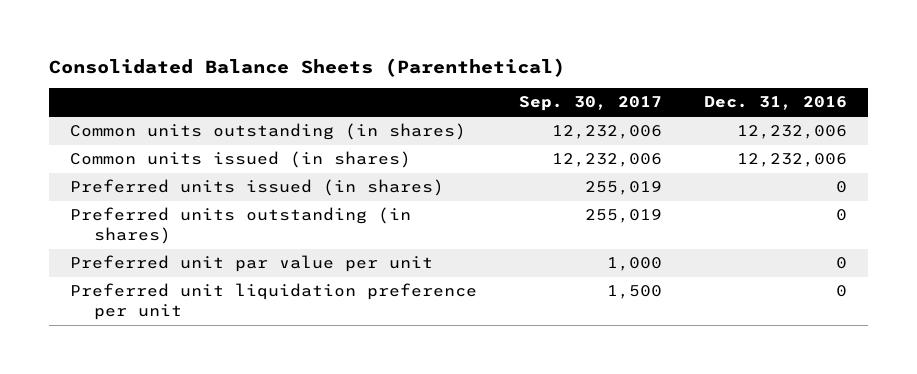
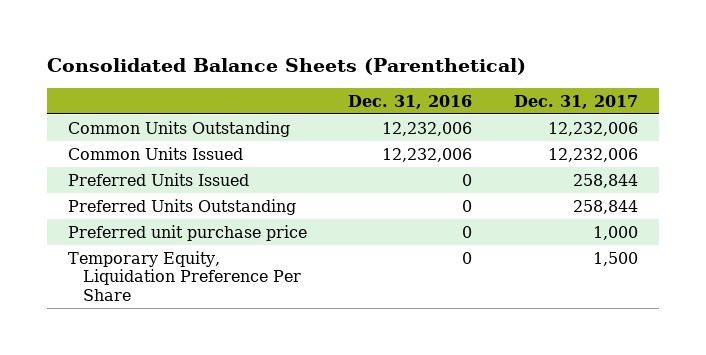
[518,96,662,112] Sep. 30, 2017 -> none
none -> [513,94,638,109] Dec. 31, 2017
[69,123,466,141] Common units outstanding (in shares) -> [67,120,290,137] Common Units Outstanding
[69,151,411,169] Common units issued (in shares) -> [67,146,243,160] Common Units Issued
[69,179,444,197] Preferred units issued (in shares) -> [67,172,249,186] Preferred Units Issued
[69,207,411,245] Preferred units outstanding (in shares) -> [67,198,296,215] Preferred Units Outstanding
[69,255,433,273] Preferred unit par value per unit -> [67,224,307,241] Preferred unit purchase price
[69,283,477,321] Preferred unit liquidation preference per unit -> [67,250,301,302] Temporary Equity, Liquidation Preference Per Share

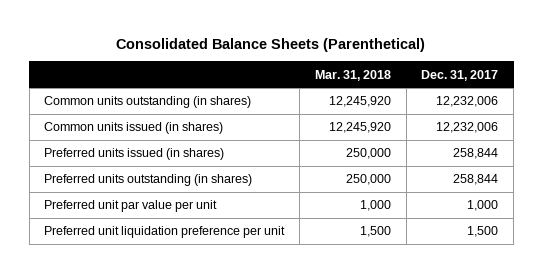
[348,94,473,109] Dec. 31, 2016 -> none
none -> [314,69,391,81] Mar. 31, 2018
[67,120,290,137] Common Units Outstanding -> [44,96,252,109] Common units outstanding (in shares)
[67,146,243,160] Common Units Issued -> [44,122,224,135] Common units issued (in shares)
[67,172,249,186] Preferred Units Issued -> [44,148,225,161] Preferred units issued (in shares)
[67,198,296,215] Preferred Units Outstanding -> [44,174,253,187] Preferred units outstanding (in shares)
[67,224,307,241] Preferred unit purchase price -> [44,200,218,213] Preferred unit par value per unit
[67,250,301,302] Temporary Equity, Liquidation Preference Per Share -> [44,226,286,239] Preferred unit liquidation preference per unit

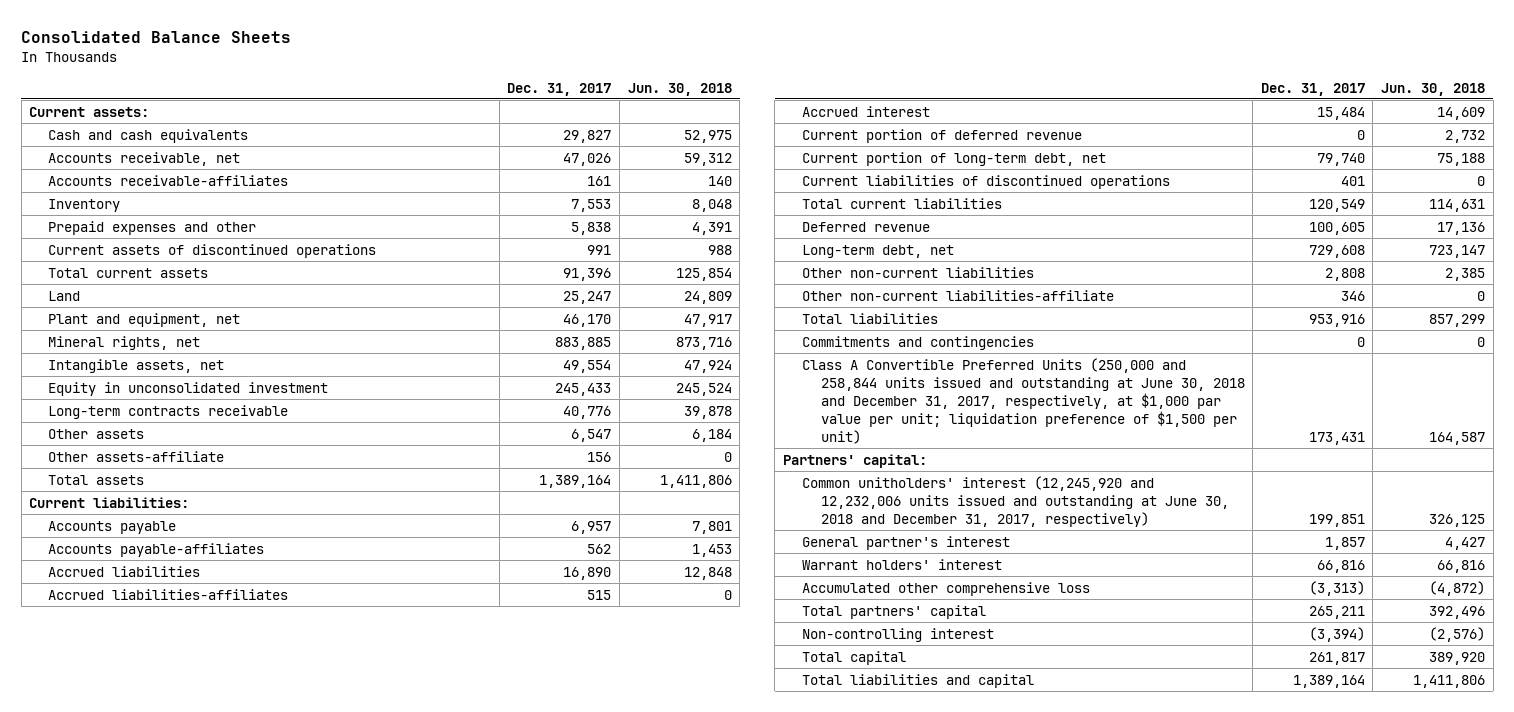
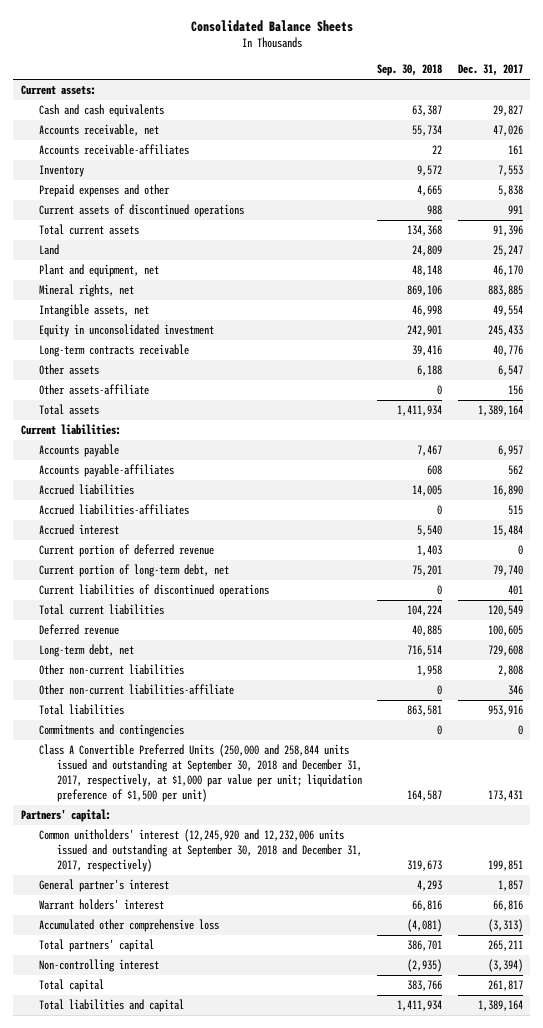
[627,82,732,96] Jun. 30, 2018 -> none
none -> [377,64,443,77] Sep. 30, 2018
[801,357,1245,444] Class A Convertible Preferred Units (250,000 and 258,844 units issued and outstanding at June 30, 2018 and December 31, 2017, respectively, at $1,000 par value per unit; liquidation preference of $1,500 per unit) -> [38,744,363,803] Class A Convertible Preferred Units (250,000 and 258,844 units issued and outstanding at September 30, 2018 and December 31, 2017, respectively, at $1,000 par value per unit; liquidation preference of $1,500 per unit)
[801,475,1229,527] Common unitholders' interest (12,245,920 and 12,232,006 units issued and outstanding at June 30, 2018 and December 31, 2017, respectively) -> [38,829,363,873] Common unitholders' interest (12,245,920 and 12,232,006 units issued and outstanding at September 30, 2018 and December 31, 2017, respectively)

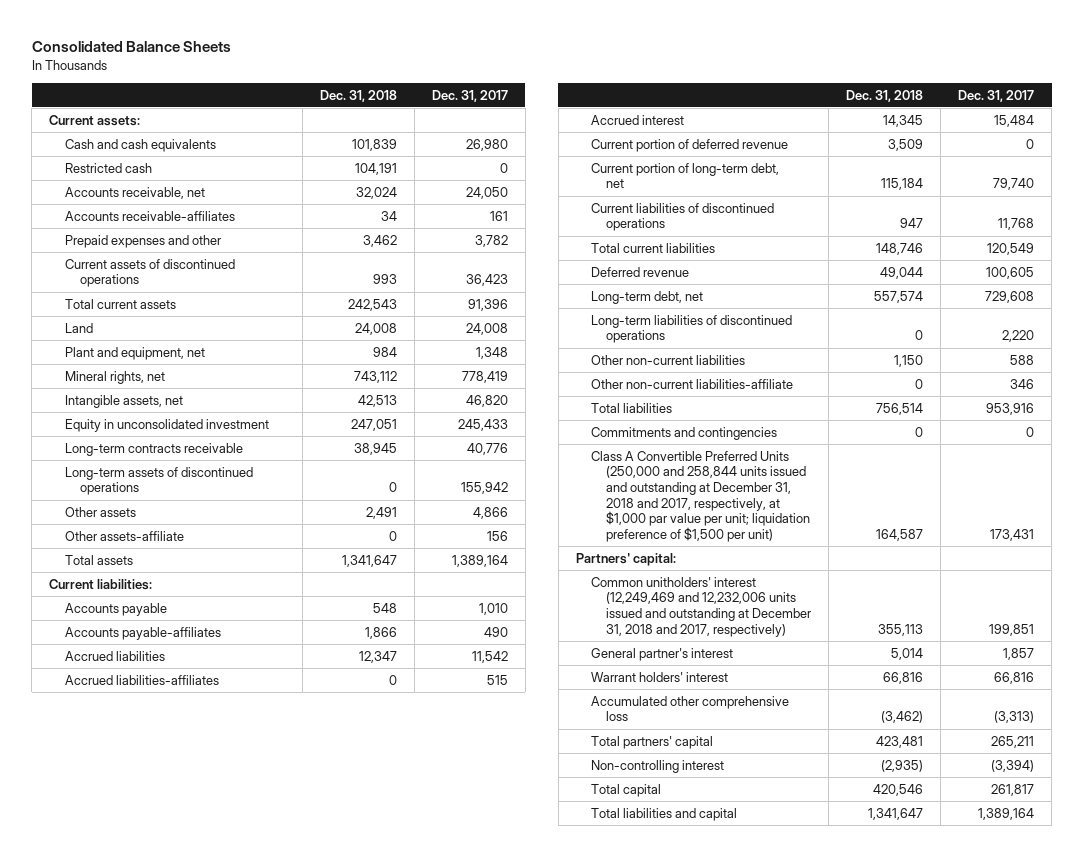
[377,64,443,77] Sep. 30, 2018 -> none
none -> [319,89,397,102] Dec. 31, 2018
[492,105,523,117] 29,827 -> [465,138,508,151] 26,980
none -> [64,162,152,173] Restricted cash
[492,125,523,137] 47,026 -> [465,186,508,199] 24,050
[38,165,84,178] Inventory -> none
[497,185,523,197] 5,838 -> [474,234,508,247] 3,782
[507,205,523,215] 991 -> [465,274,508,287] 36,423
[492,245,523,257] 25,247 -> [465,322,508,335] 24,008
[492,265,523,277] 46,170 -> [475,346,508,359] 1,348
[487,285,523,297] 883,885 -> [461,370,508,383] 778,419
[492,305,523,317] 49,554 -> [465,394,508,407] 46,820
none -> [64,466,253,496] Long-term assets of discontinued operations
[497,365,523,377] 6,547 -> [472,506,508,519] 4,866
[497,445,523,457] 6,957 -> [478,602,508,615] 1,010
[507,465,523,476] 562 -> [483,626,508,637] 490
[492,485,523,497] 16,890 -> [471,650,508,663] 11,542
[507,585,523,596] 401 -> [998,218,1035,231] 11,768
none -> [590,314,792,344] Long-term liabilities of discontinued operations
[497,665,523,677] 2,808 -> [1010,354,1035,365] 588
[38,744,363,803] Class A Convertible Preferred Units (250,000 and 258,844 units issued and outstanding at September 30, 2018 and December 31, 2017, respectively, at $1,000 par value per unit; liquidation preference of $1,500 per unit) -> [590,450,811,542] Class A Convertible Preferred Units (250,000 and 258,844 units issued and outstanding at December 31, 2018 and 2017, respectively, at $1,000 par value per unit; liquidation preference of $1,500 per unit)
[38,829,363,873] Common unitholders' interest (12,245,920 and 12,232,006 units issued and outstanding at September 30, 2018 and December 31, 2017, respectively) -> [590,576,812,637] Common unitholders' interest (12,249,469 and 12,232,006 units issued and outstanding at December 31, 2018 and 2017, respectively)

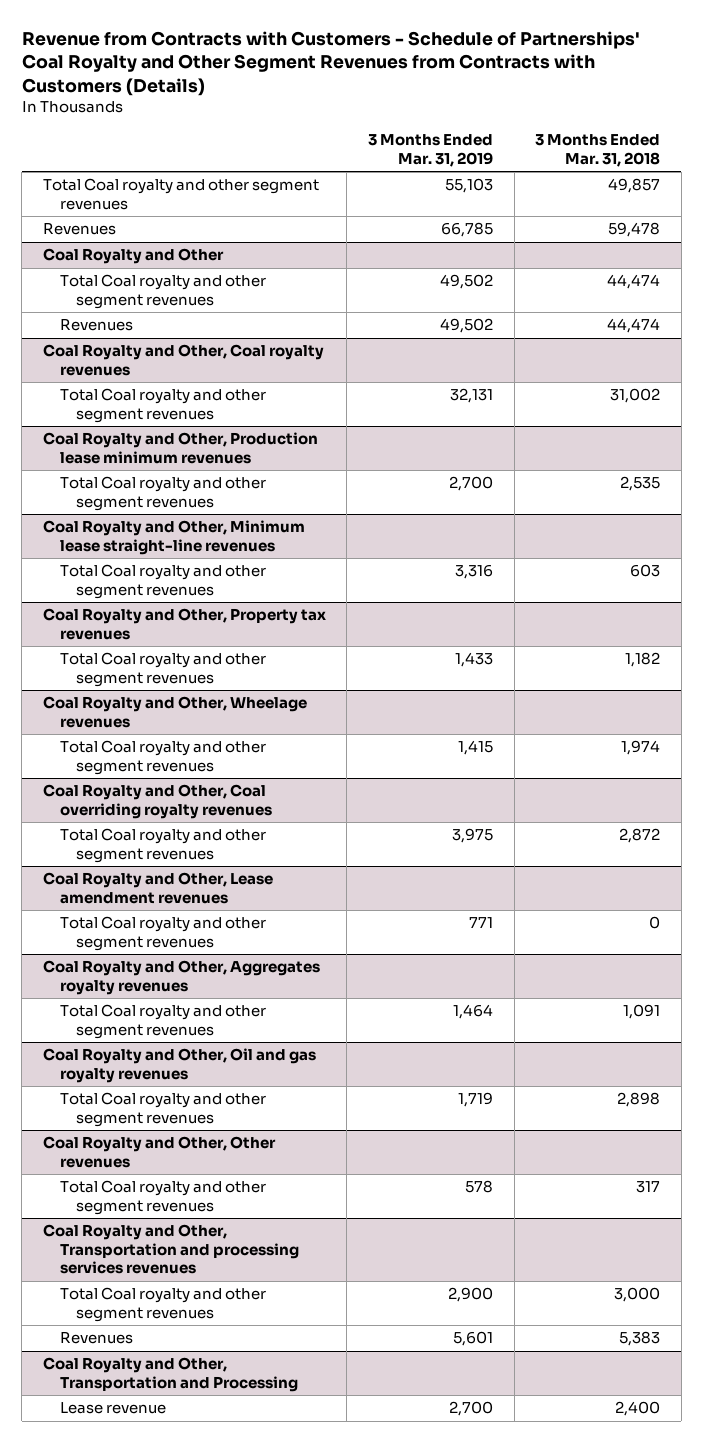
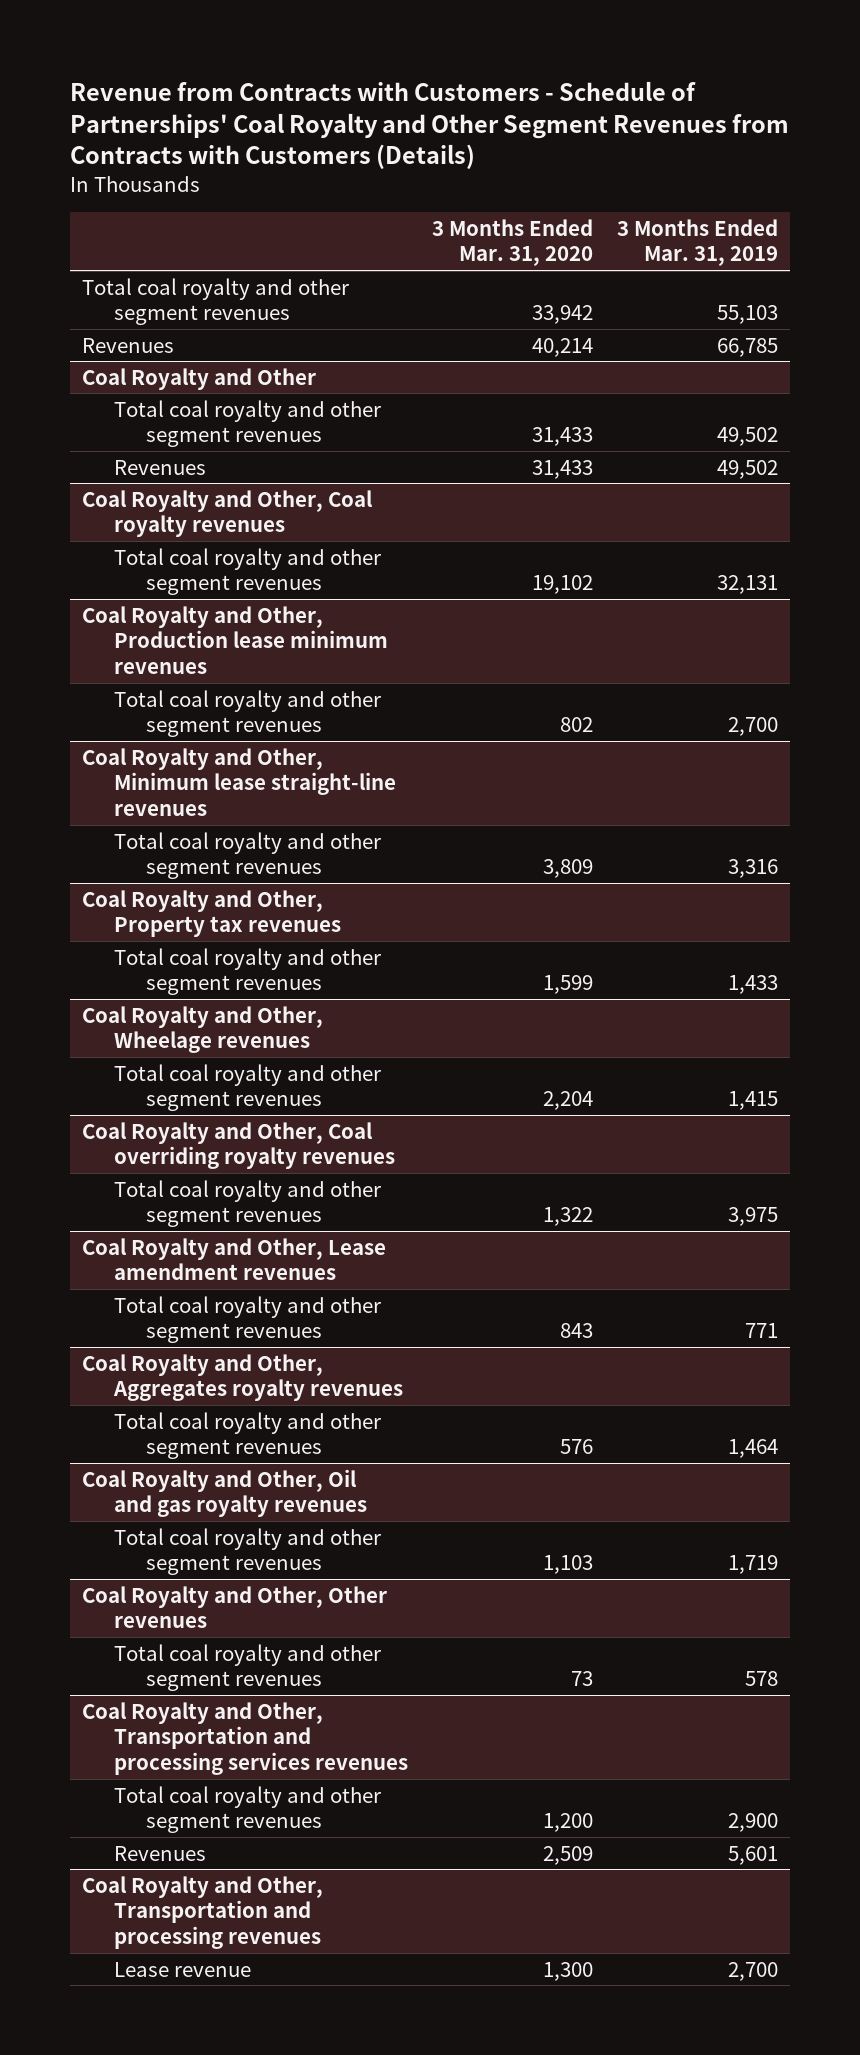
[535,134,661,167] 3 Months Ended Mar. 31, 2018 -> none
none -> [431,218,593,267] 3 Months Ended Mar. 31, 2020
[42,178,319,210] Total Coal royalty and other segment revenues -> [81,277,349,326] Total coal royalty and other segment revenues
[59,274,266,309] Total Coal royalty and other segment revenues -> [113,399,381,448] Total coal royalty and other segment revenues
[59,388,266,423] Total Coal royalty and other segment revenues -> [113,547,381,596] Total coal royalty and other segment revenues
[59,476,266,511] Total Coal royalty and other segment revenues -> [113,689,381,738] Total coal royalty and other segment revenues
[59,564,266,599] Total Coal royalty and other segment revenues -> [113,831,381,880] Total coal royalty and other segment revenues
[59,652,266,687] Total Coal royalty and other segment revenues -> [113,947,381,996] Total coal royalty and other segment revenues
[59,740,266,775] Total Coal royalty and other segment revenues -> [113,1063,381,1112] Total coal royalty and other segment revenues
[59,828,266,863] Total Coal royalty and other segment revenues -> [113,1179,381,1228] Total coal royalty and other segment revenues
[59,916,266,951] Total Coal royalty and other segment revenues -> [113,1295,381,1344] Total coal royalty and other segment revenues
[59,1004,266,1039] Total Coal royalty and other segment revenues -> [113,1411,381,1460] Total coal royalty and other segment revenues
[59,1092,266,1127] Total Coal royalty and other segment revenues -> [113,1527,381,1576] Total coal royalty and other segment revenues
[59,1180,266,1215] Total Coal royalty and other segment revenues -> [113,1643,381,1692] Total coal royalty and other segment revenues
[59,1287,266,1322] Total Coal royalty and other segment revenues -> [113,1785,381,1834] Total coal royalty and other segment revenues
[42,1357,298,1392] Coal Royalty and Other, Transportation and Processing -> [81,1875,323,1950] Coal Royalty and Other, Transportation and processing revenues

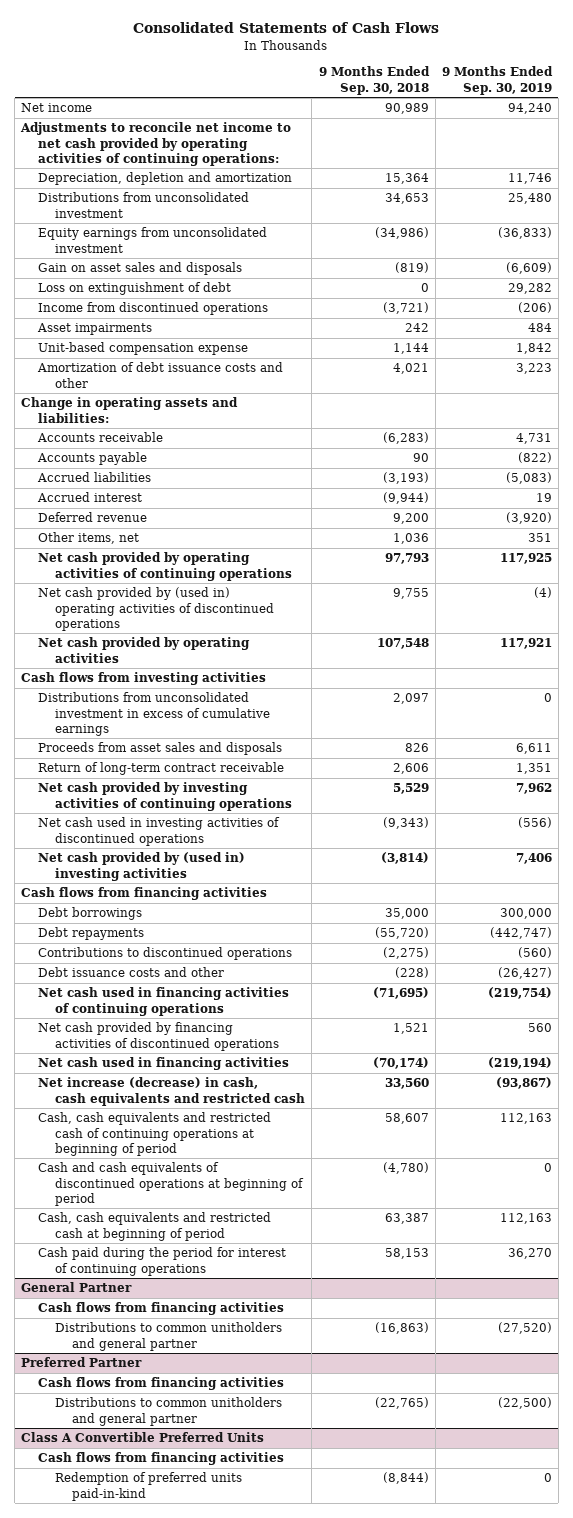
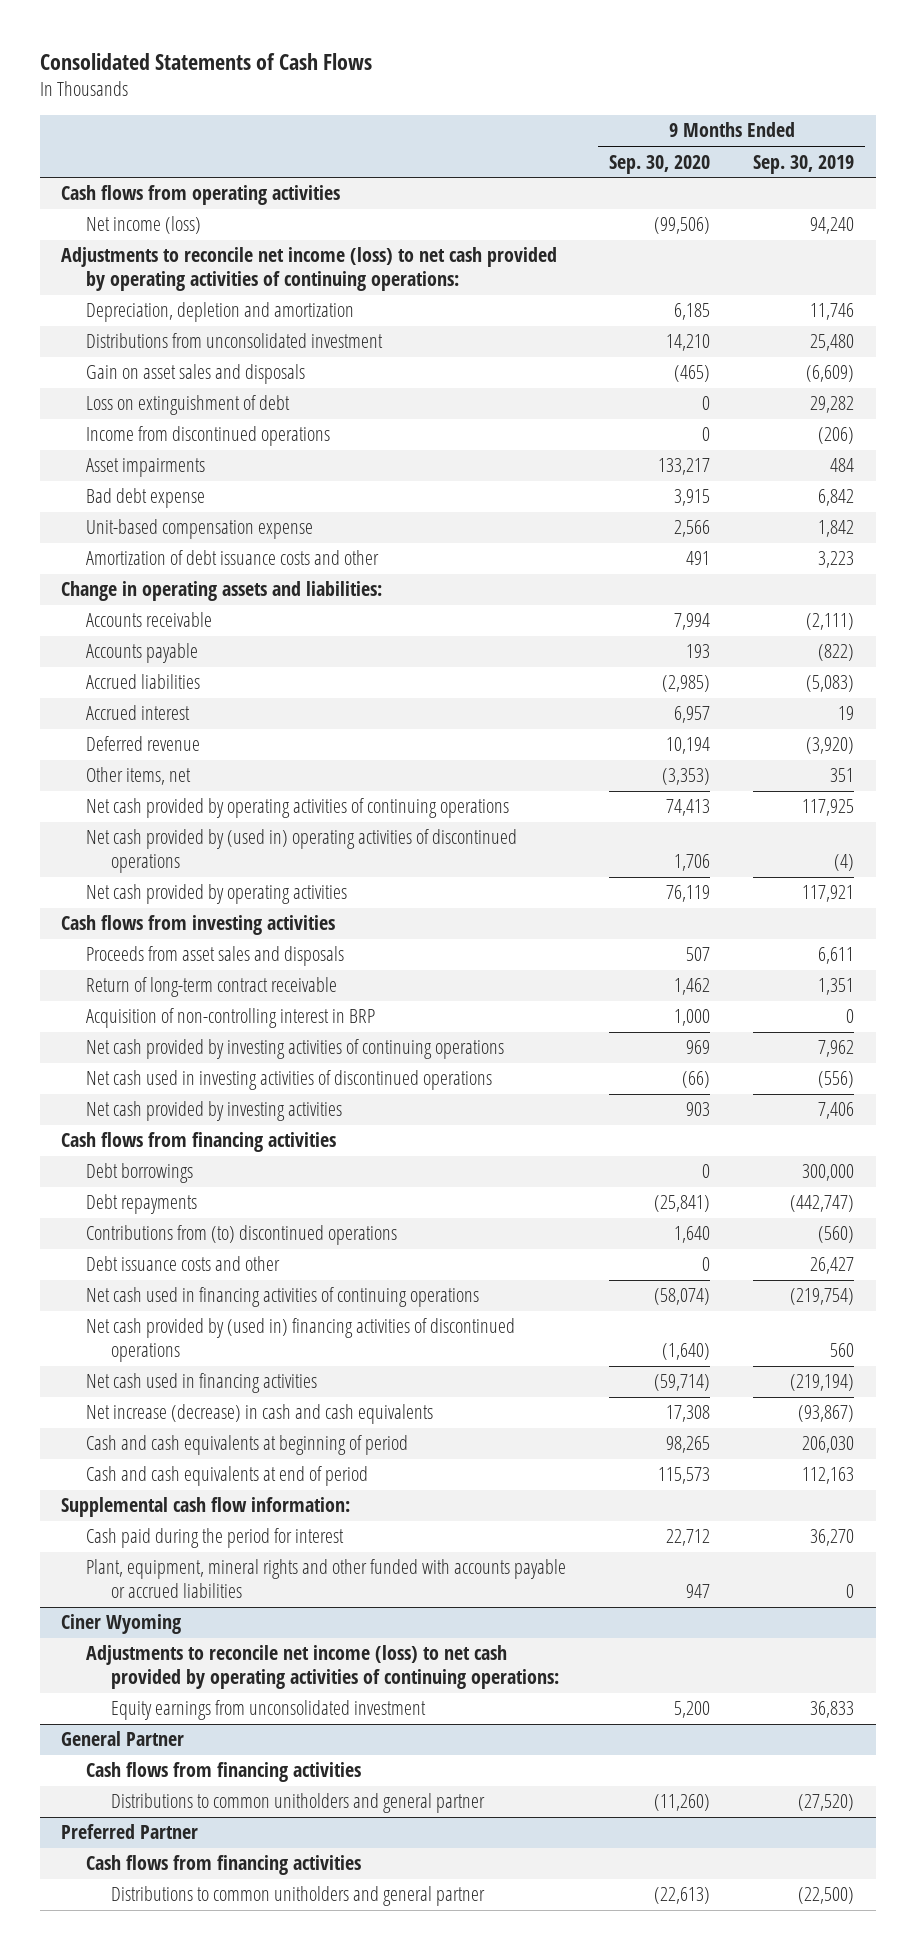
[318,66,430,95] 9 Months Ended Sep. 30, 2018 -> none
none -> [609,154,711,174] Sep. 30, 2020
none -> [61,185,341,206] Cash flows from operating activities
[21,103,93,113] Net income -> [86,216,202,235] Net income (loss)
[20,122,292,167] Adjustments to reconcile net income to net cash provided by operating activities of continuing operations: -> [61,247,558,292] Adjustments to reconcile net income (loss) to net cash provided by operating activities of continuing operations:
[38,227,268,253] Equity earnings from unconsolidated investment -> none
none -> [86,488,206,509] Bad debt expense
[515,433,552,445] 4,731 -> [806,613,855,631] (2,111)
[38,692,271,737] Distributions from unconsolidated investment in excess of cumulative earnings -> none
none -> [86,1008,376,1029] Acquisition of non-controlling interest in BRP
[38,852,246,881] Net cash provided by (used in) investing activities -> [86,1101,343,1122] Net cash provided by investing activities
[38,947,293,961] Contributions to discontinued operations -> [86,1225,398,1246] Contributions from (to) discontinued operations
[497,967,552,980] (26,427) -> [810,1257,855,1275] 26,427
[38,1022,280,1051] Net cash provided by financing activities of discontinued operations -> [86,1318,516,1363] Net cash provided by (used in) financing activities of discontinued operations
[38,1162,305,1207] Cash and cash equivalents of discontinued operations at beginning of period -> none
[38,1077,306,1106] Net increase (decrease) in cash, cash equivalents and restricted cash -> [86,1404,434,1425] Net increase (decrease) in cash and cash equivalents
[38,1112,272,1157] Cash, cash equivalents and restricted cash of continuing operations at beginning of period -> [86,1435,409,1456] Cash and cash equivalents at beginning of period
[499,1113,552,1125] 112,163 -> [802,1436,855,1454] 206,030
[38,1212,272,1241] Cash, cash equivalents and restricted cash at beginning of period -> [86,1466,369,1487] Cash and cash equivalents at end of period
none -> [61,1497,351,1518] Supplemental cash flow information:
[38,1247,287,1276] Cash paid during the period for interest of continuing operations -> [86,1528,345,1549] Cash paid during the period for interest
none -> [86,1559,567,1599] Plant, equipment, mineral rights and other funded with accounts payable or accrued liabilities
none -> [61,1614,182,1635] Ciner Wyoming
none -> [86,1645,559,1690] Adjustments to reconcile net income (loss) to net cash provided by operating activities of continuing operations:
none -> [110,1700,426,1721] Equity earnings from unconsolidated investment
[21,1432,265,1443] Class A Convertible Preferred Units -> none
[38,1452,285,1466] Cash flows from financing activities -> none
[55,1472,243,1501] Redemption of preferred units paid-in-kind -> none

